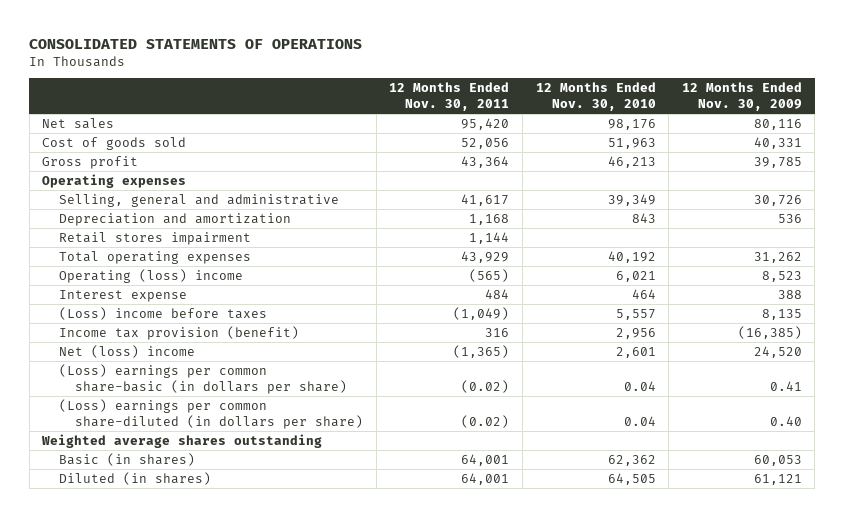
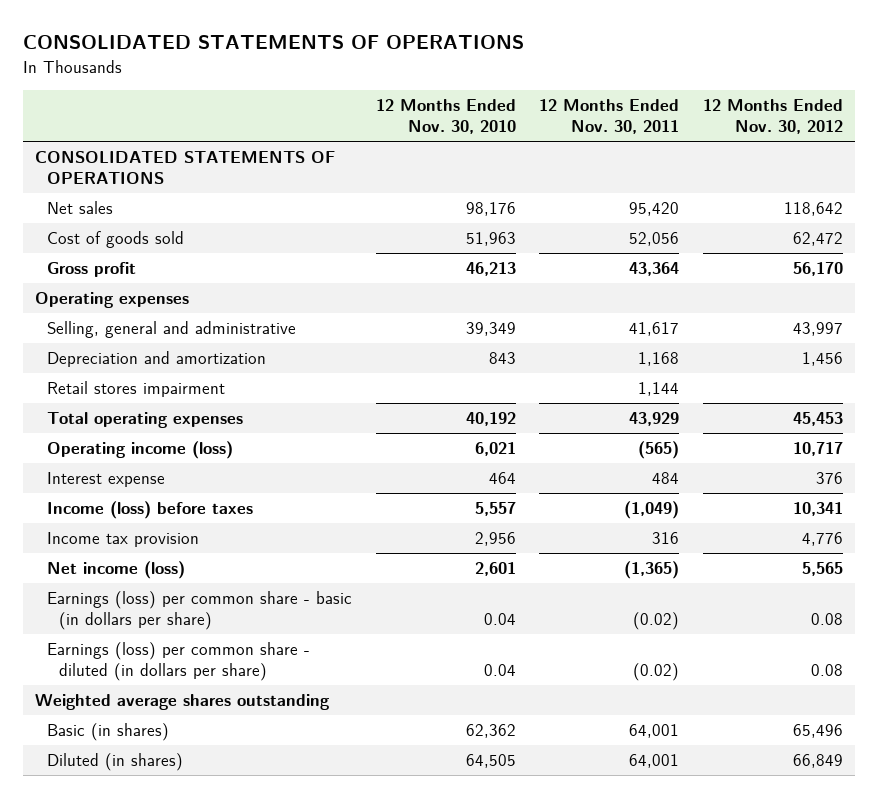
[681,82,802,112] 12 Months Ended Nov. 30, 2009 -> none
none -> [703,98,844,135] 12 Months Ended Nov. 30, 2012
none -> [34,150,335,185] CONSOLIDATED STATEMENTS OF OPERATIONS
[58,268,243,283] Operating (loss) income -> [46,440,233,459] Operating income (loss)
[58,306,267,320] (Loss) income before taxes -> [46,500,253,519] Income (loss) before taxes
[58,325,299,340] Income tax provision (benefit) -> [46,531,199,547] Income tax provision
[58,344,195,358] Net (loss) income -> [46,560,185,579] Net income (loss)
[58,363,348,394] (Loss) earnings per common share-basic (in dollars per share) -> [46,590,352,631] Earnings (loss) per common share - basic (in dollars per share)
[58,398,364,429] (Loss) earnings per common share-diluted (in dollars per share) -> [46,641,310,682] Earnings (loss) per common share - diluted (in dollars per share)

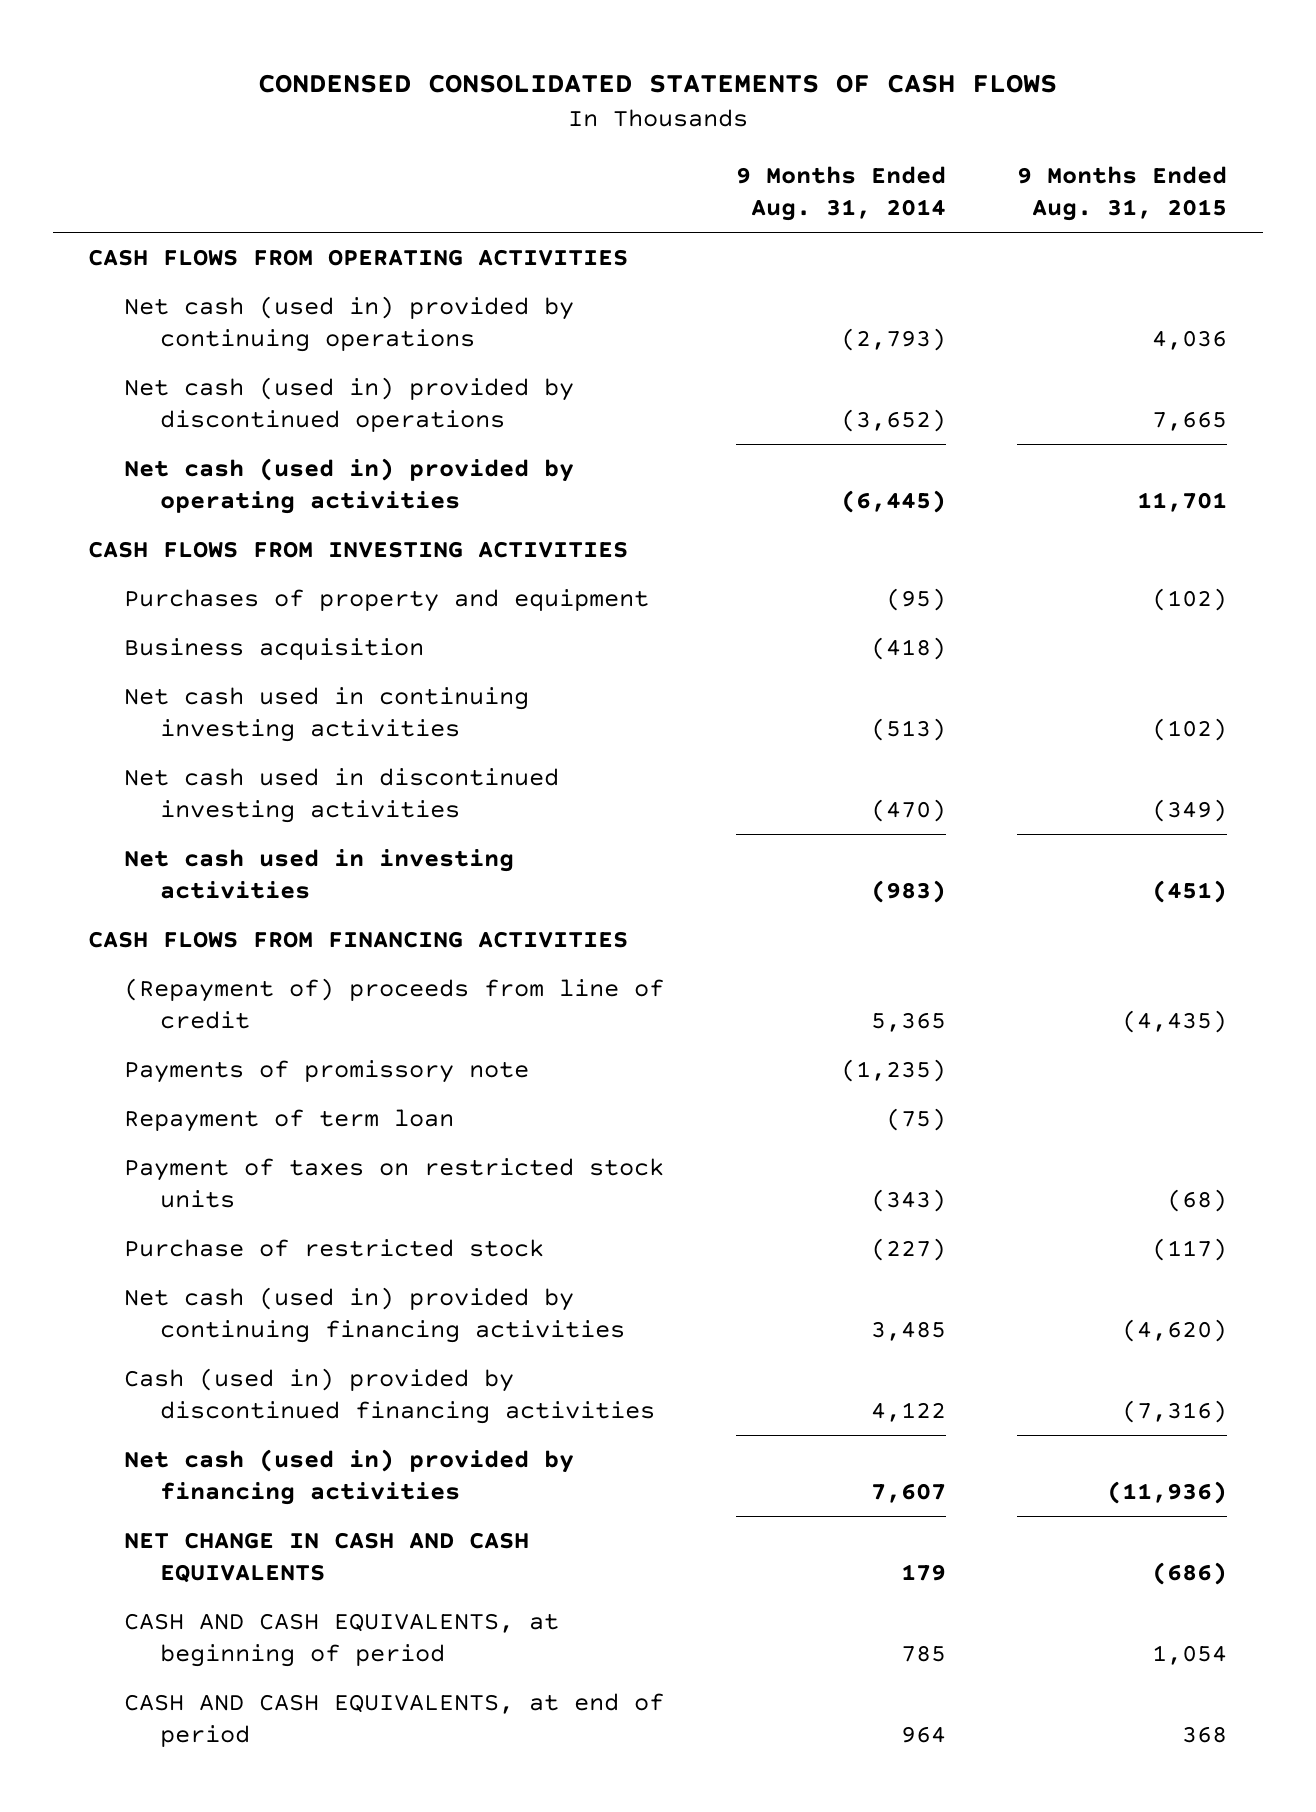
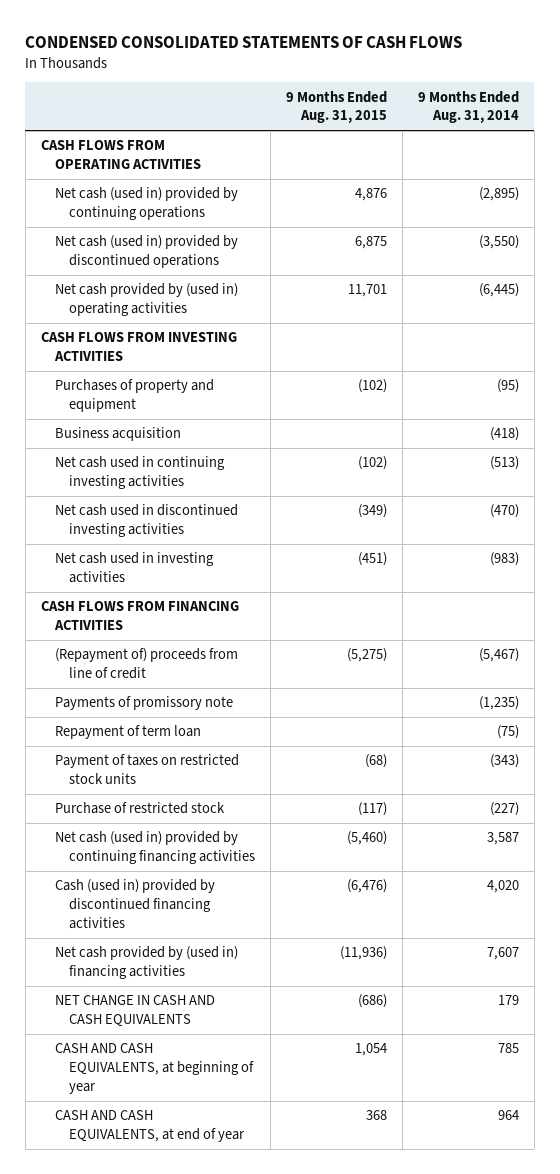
[840,327,946,351] (2,793) -> [478,187,519,202] (2,895)
[1152,329,1228,350] 4,036 -> [354,188,387,202] 4,876
[840,408,946,432] (3,652) -> [478,235,519,250] (3,550)
[1152,410,1228,431] 7,665 -> [354,236,387,250] 6,875
[123,457,574,514] Net cash (used in) provided by operating activities -> [54,283,238,317] Net cash provided by (used in) operating activities
[870,1011,946,1032] 5,365 -> [478,648,519,663] (5,467)
[1122,1009,1228,1033] (4,435) -> [346,648,387,663] (5,275)
[870,1320,946,1341] 3,485 -> [486,832,519,846] 3,587
[1122,1318,1228,1342] (4,620) -> [346,831,387,846] (5,460)
[870,1401,946,1422] 4,122 -> [486,880,519,894] 4,020
[1122,1399,1228,1423] (7,316) -> [346,879,387,894] (6,476)
[123,1448,574,1505] Net cash (used in) provided by financing activities -> [54,946,238,980] Net cash provided by (used in) financing activities
[123,1612,559,1667] CASH AND CASH EQUIVALENTS, at beginning of period -> [54,1043,254,1095] CASH AND CASH EQUIVALENTS, at beginning of year
[123,1692,664,1747] CASH AND CASH EQUIVALENTS, at end of period -> [54,1110,245,1143] CASH AND CASH EQUIVALENTS, at end of year

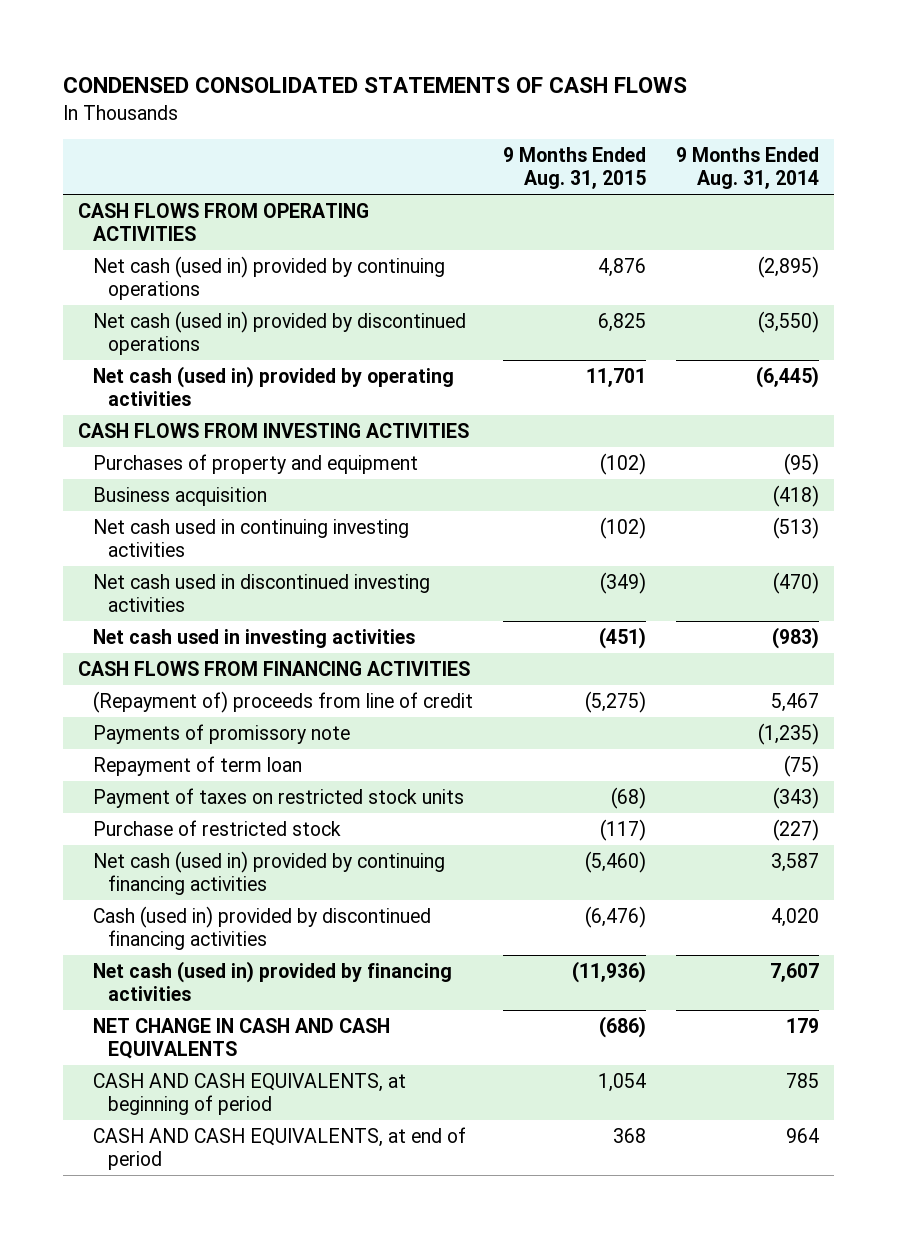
[354,236,387,250] 6,875 -> [597,312,646,332] 6,825
[54,283,238,317] Net cash provided by (used in) operating activities -> [92,365,454,407] Net cash (used in) provided by operating activities
[478,648,519,663] (5,467) -> [771,692,820,712] 5,467
[54,946,238,980] Net cash provided by (used in) financing activities -> [92,960,452,1002] Net cash (used in) provided by financing activities
[54,1043,254,1095] CASH AND CASH EQUIVALENTS, at beginning of year -> [92,1072,406,1116] CASH AND CASH EQUIVALENTS, at beginning of period
[54,1110,245,1143] CASH AND CASH EQUIVALENTS, at end of year -> [92,1126,466,1171] CASH AND CASH EQUIVALENTS, at end of period

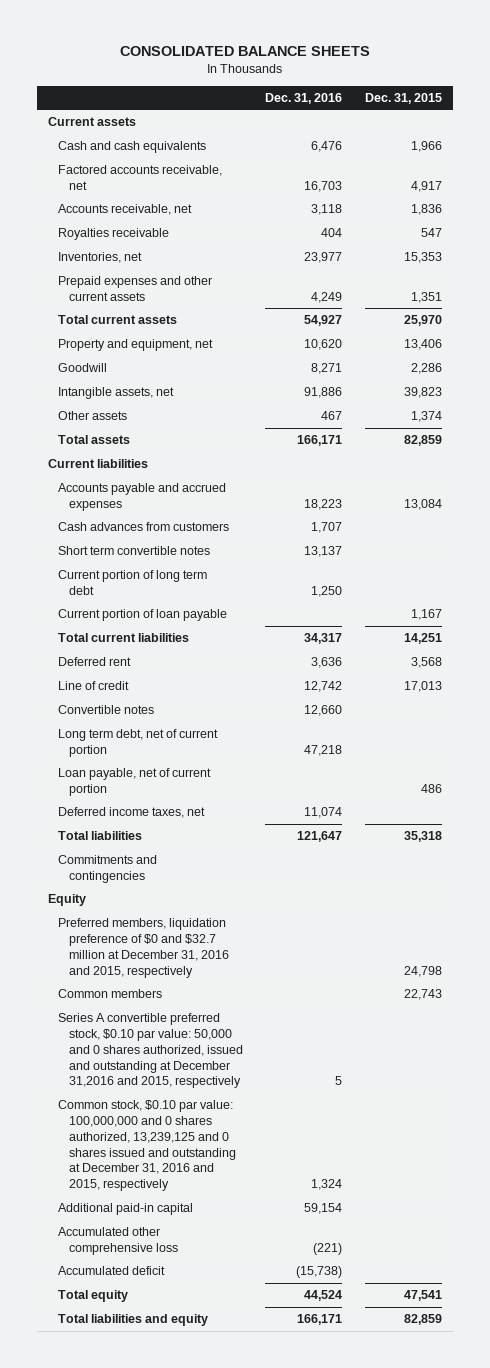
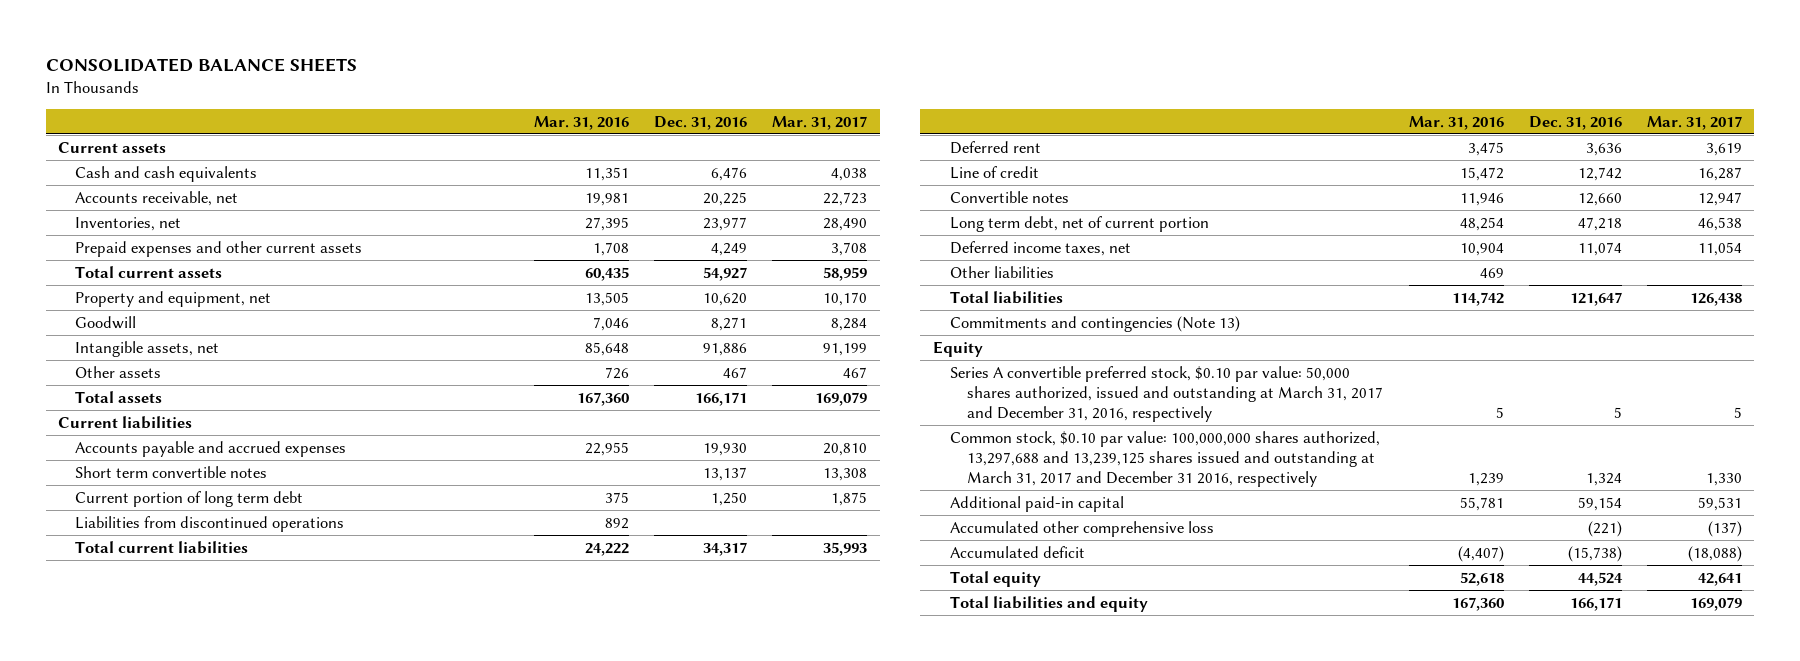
[364,92,442,104] Dec. 31, 2015 -> none
none -> [533,115,629,130] Mar. 31, 2016
none -> [772,115,868,130] Mar. 31, 2017
[58,165,223,190] Factored accounts receivable, net -> none
[58,228,170,241] Royalties receivable -> none
[311,204,343,216] 3,118 -> [702,191,747,206] 20,225
[58,522,230,532] Cash advances from customers -> none
[304,498,343,510] 18,223 -> [702,442,747,456] 19,930
[58,609,228,622] Current portion of loan payable -> none
none -> [75,515,345,532] Liabilities from discontinued operations
[58,768,212,796] Loan payable, net of current portion -> none
none -> [950,265,1055,278] Other liabilities
[58,855,158,883] Commitments and contingencies -> [950,315,1241,332] Commitments and contingencies (Note 13)
[58,918,230,978] Preferred members, liquidation preference of $0 and $32.7 million at December 31, 2016 and 2015, respectively -> none
[58,989,163,999] Common members -> none
[58,1013,244,1089] Series A convertible preferred stock, $0.10 par value: 50,000 and 0 shares authorized, issued and outstanding at December 31,2016 and 2015, respectively -> [950,365,1384,423] Series A convertible preferred stock, $0.10 par value: 50,000 shares authorized, issued and outstanding at March 31, 2017 and December 31, 2016, respectively
[58,1100,237,1192] Common stock, $0.10 par value: 100,000,000 and 0 shares authorized, 13,239,125 and 0 shares issued and outstanding at December 31, 2016 and 2015, respectively -> [950,430,1381,488] Common stock, $0.10 par value: 100,000,000 shares authorized, 13,297,688 and 13,239,125 shares issued and outstanding at March 31, 2017 and December 31 2016, respectively

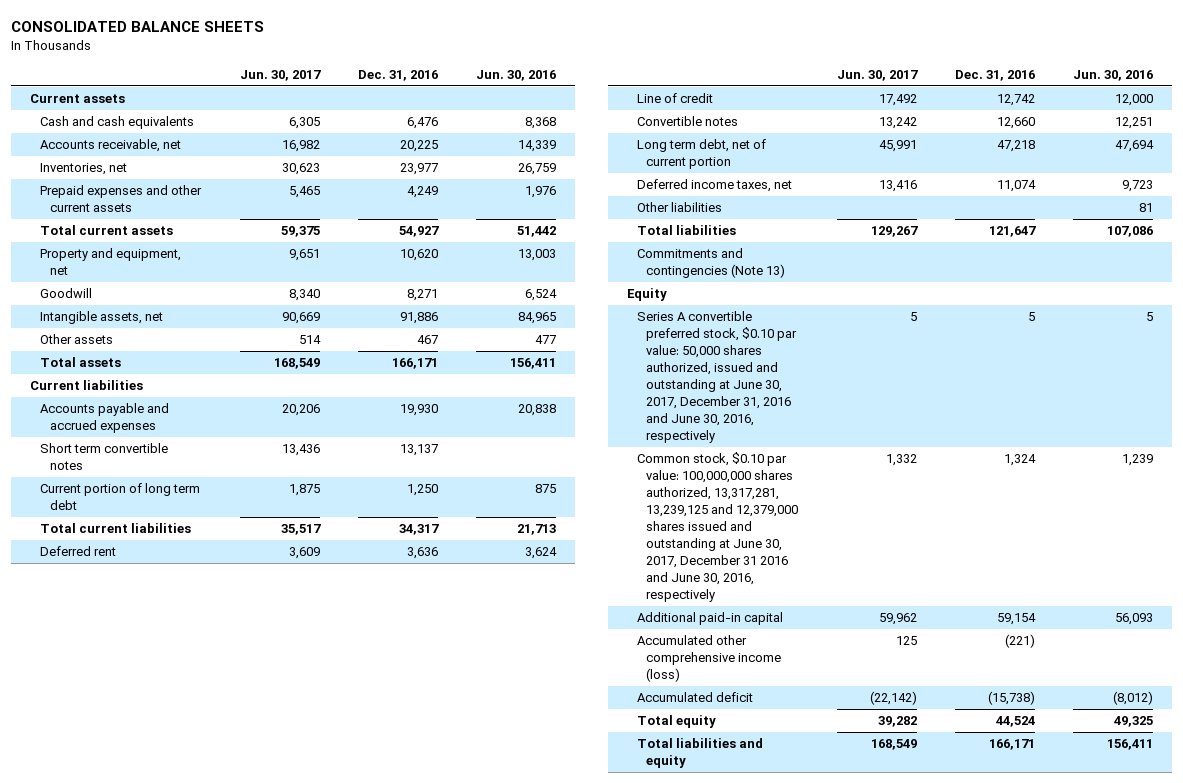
[533,115,629,130] Mar. 31, 2016 -> none
[772,115,868,130] Mar. 31, 2017 -> none
none -> [239,70,321,82] Jun. 30, 2017
none -> [475,70,556,82] Jun. 30, 2016
[75,515,345,532] Liabilities from discontinued operations -> none
[950,365,1384,423] Series A convertible preferred stock, $0.10 par value: 50,000 shares authorized, issued and outstanding at March 31, 2017 and December 31, 2016, respectively -> [636,310,798,444] Series A convertible preferred stock, $0.10 par value: 50,000 shares authorized, issued and outstanding at June 30, 2017, December 31, 2016 and June 30, 2016, respectively
[950,430,1381,488] Common stock, $0.10 par value: 100,000,000 shares authorized, 13,297,688 and 13,239,125 shares issued and outstanding at March 31, 2017 and December 31 2016, respectively -> [636,451,799,603] Common stock, $0.10 par value: 100,000,000 shares authorized, 13,317,281, 13,239,125 and 12,379,000 shares issued and outstanding at June 30, 2017, December 31 2016 and June 30, 2016, respectively
[950,520,1215,537] Accumulated other comprehensive loss -> [636,634,782,683] Accumulated other comprehensive income (loss)

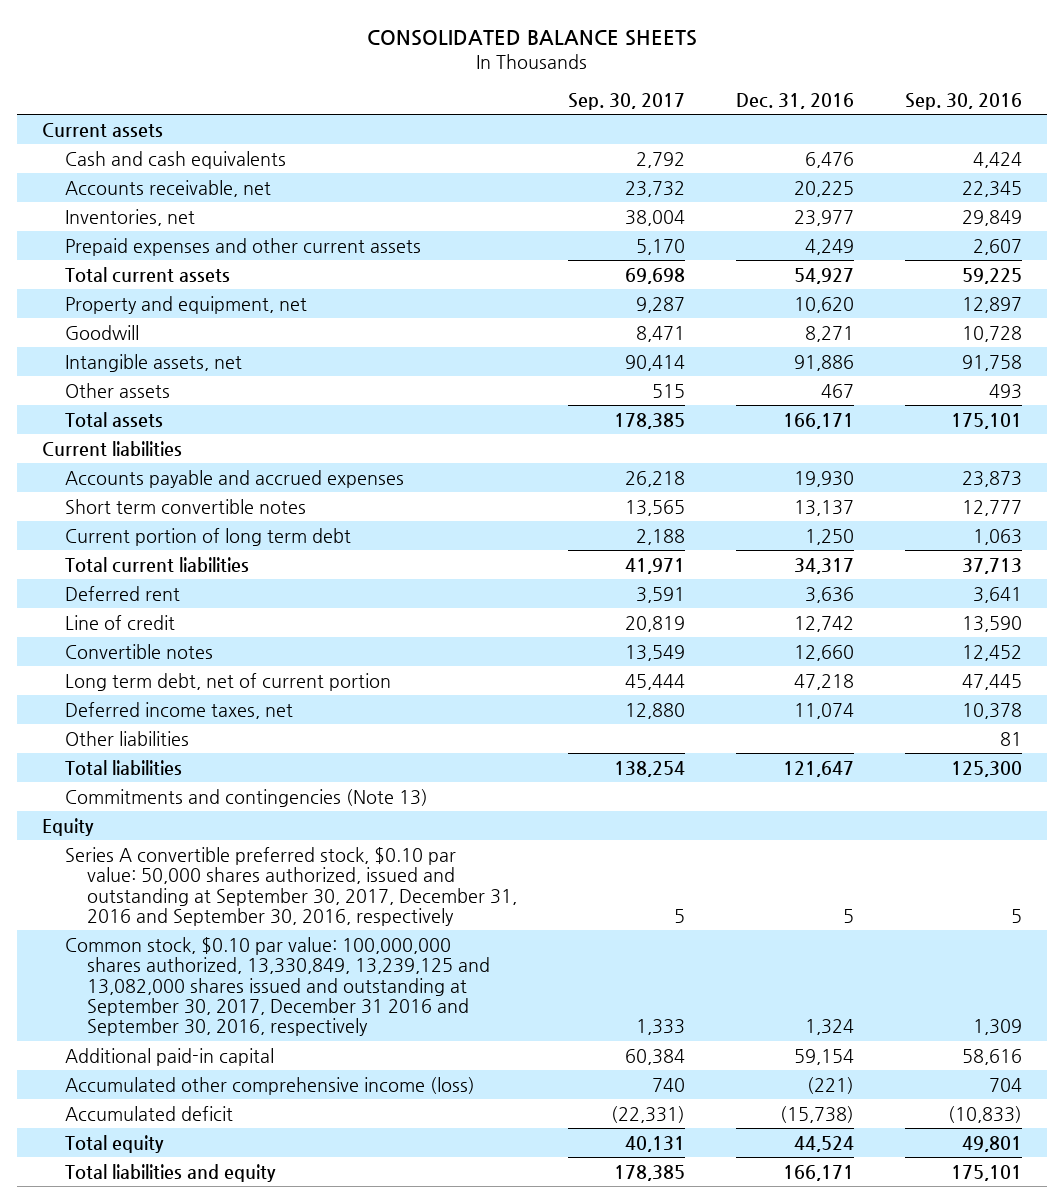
[239,70,321,82] Jun. 30, 2017 -> none
[475,70,556,82] Jun. 30, 2016 -> none
none -> [568,92,686,110] Sep. 30, 2017
none -> [904,92,1022,110] Sep. 30, 2016
[636,310,798,444] Series A convertible preferred stock, $0.10 par value: 50,000 shares authorized, issued and outstanding at June 30, 2017, December 31, 2016 and June 30, 2016, respectively -> [64,846,518,927] Series A convertible preferred stock, $0.10 par value: 50,000 shares authorized, issued and outstanding at September 30, 2017, December 31, 2016 and September 30, 2016, respectively
[636,451,799,603] Common stock, $0.10 par value: 100,000,000 shares authorized, 13,317,281, 13,239,125 and 12,379,000 shares issued and outstanding at June 30, 2017, December 31 2016 and June 30, 2016, respectively -> [64,936,491,1037] Common stock, $0.10 par value: 100,000,000 shares authorized, 13,330,849, 13,239,125 and 13,082,000 shares issued and outstanding at September 30, 2017, December 31 2016 and September 30, 2016, respectively

